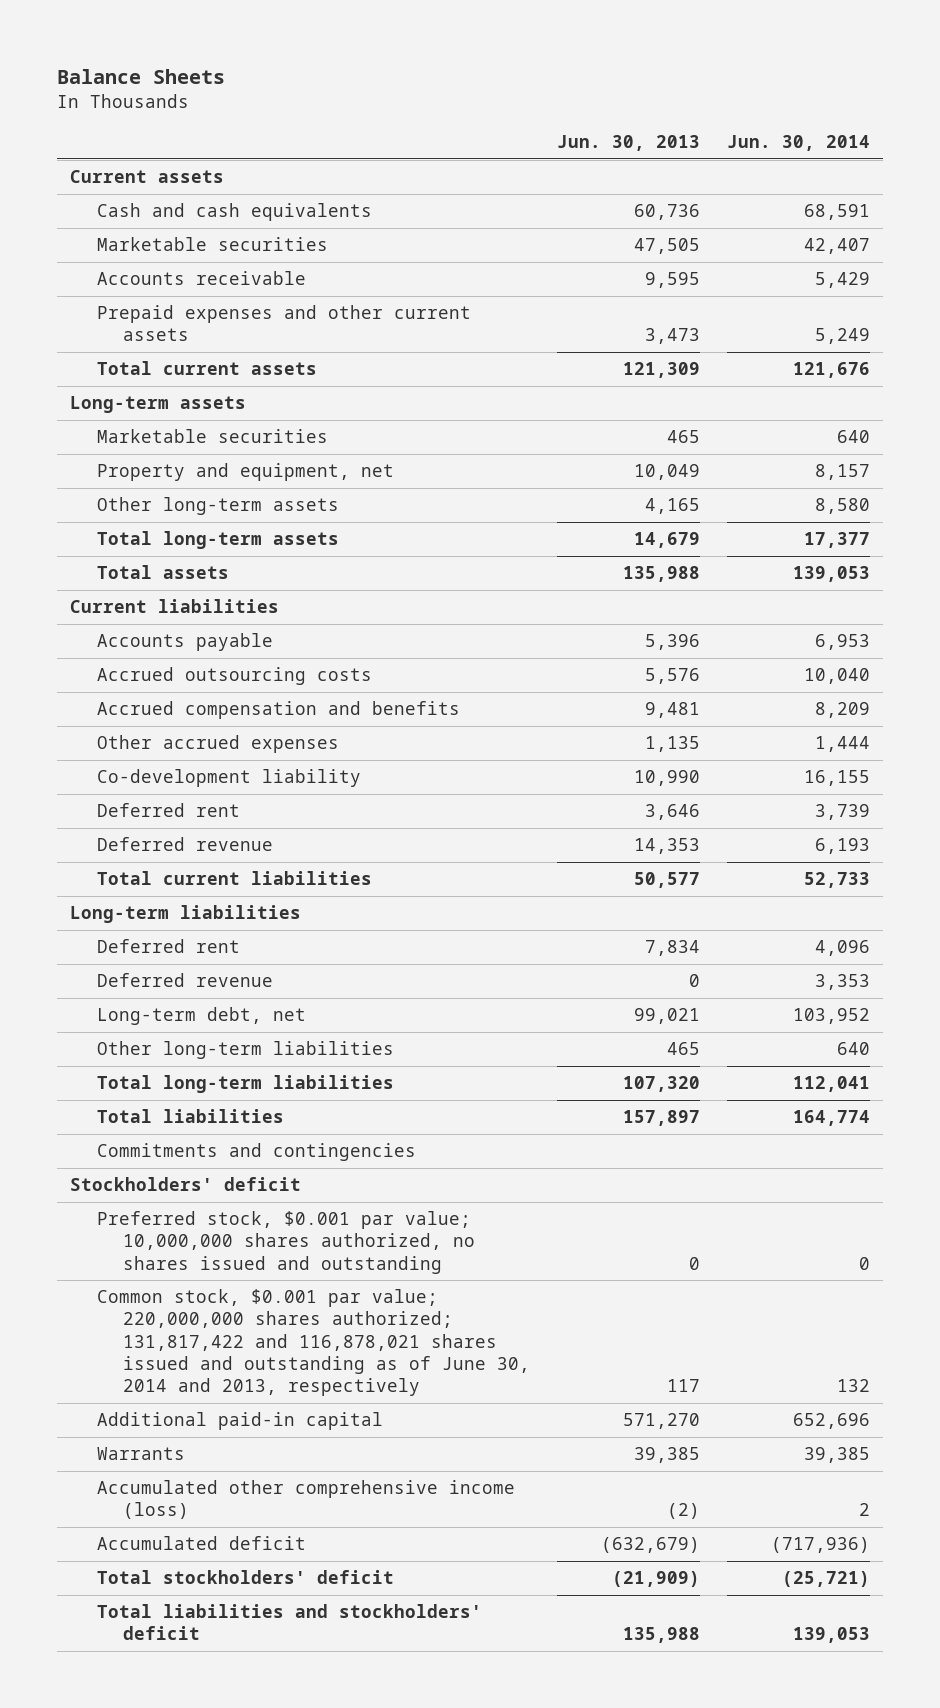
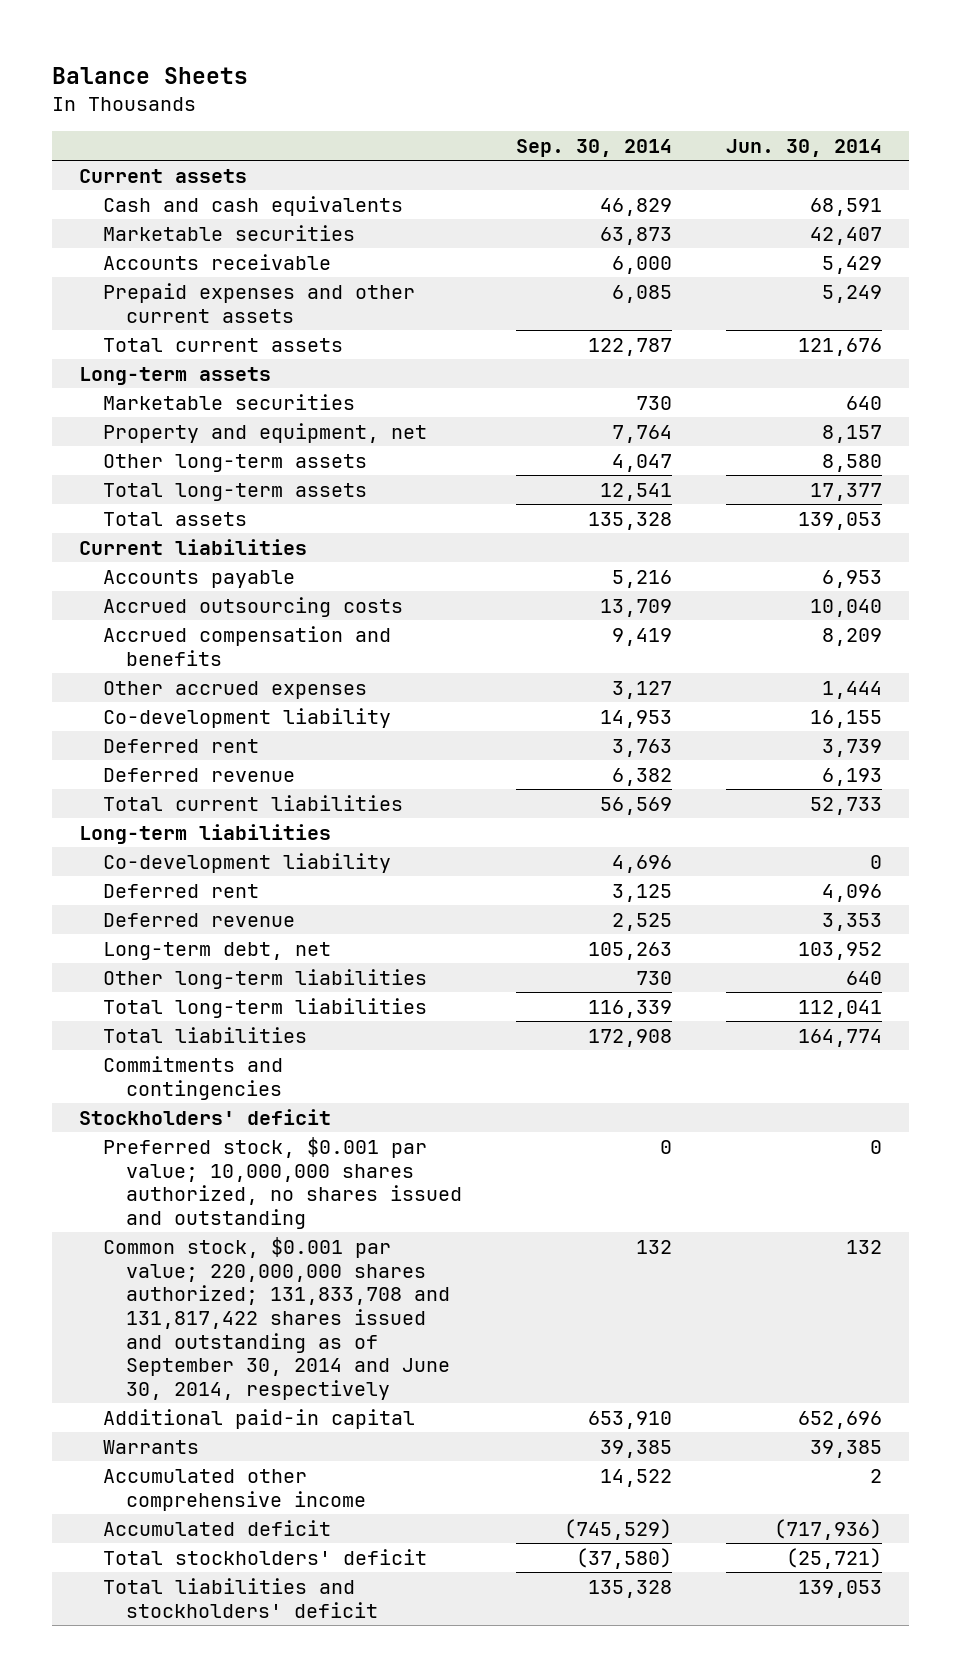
[556,135,700,152] Jun. 30, 2013 -> none
none -> [516,138,673,157] Sep. 30, 2014
none -> [102,853,391,874] Co-development liability
[96,1289,531,1397] Common stock, $0.001 par value; 220,000,000 shares authorized; 131,817,422 and 116,878,021 shares issued and outstanding as of June 30, 2014 and 2013, respectively -> [102,1237,451,1400] Common stock, $0.001 par value; 220,000,000 shares authorized; 131,833,708 and 131,817,422 shares issued and outstanding as of September 30, 2014 and June 30, 2014, respectively
[96,1480,515,1520] Accumulated other comprehensive income (loss) -> [102,1469,367,1511] Accumulated other comprehensive income

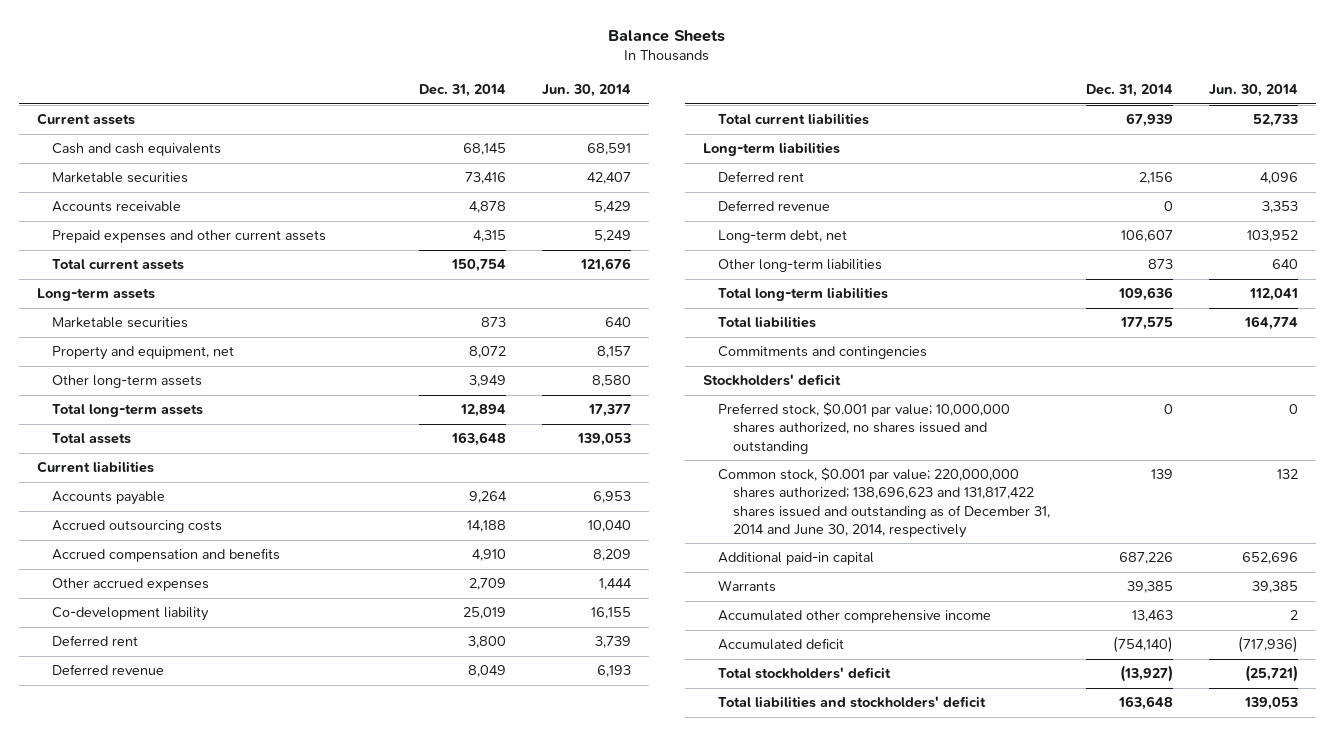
[516,138,673,157] Sep. 30, 2014 -> none
none -> [419,84,507,98] Dec. 31, 2014
[102,853,391,874] Co-development liability -> none
[102,1237,451,1400] Common stock, $0.001 par value; 220,000,000 shares authorized; 131,833,708 and 131,817,422 shares issued and outstanding as of September 30, 2014 and June 30, 2014, respectively -> [718,467,1051,538] Common stock, $0.001 par value; 220,000,000 shares authorized; 138,696,623 and 131,817,422 shares issued and outstanding as of December 31, 2014 and June 30, 2014, respectively

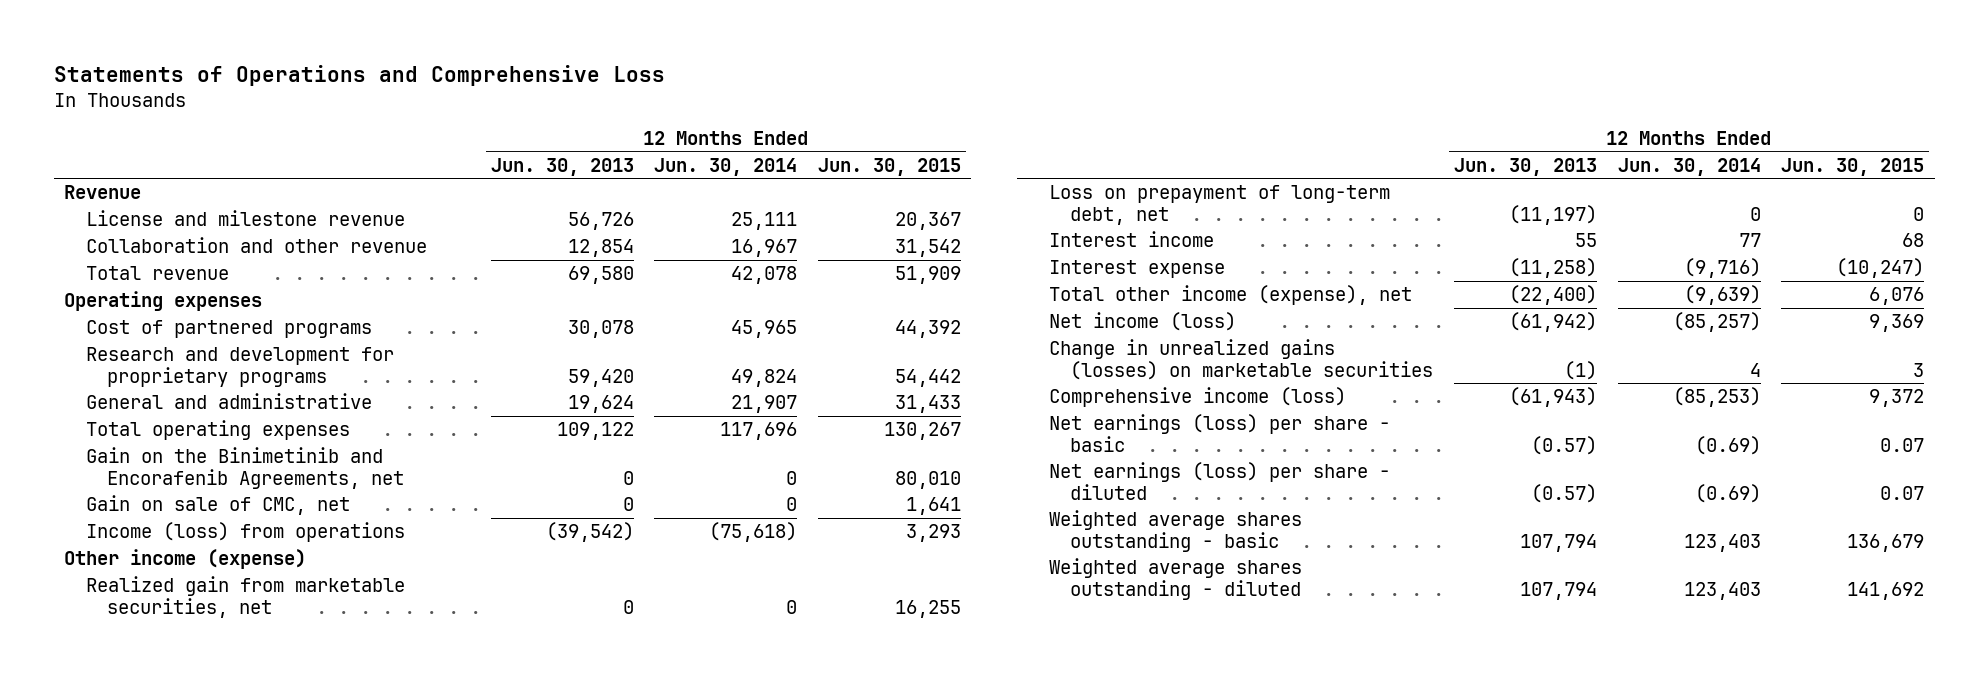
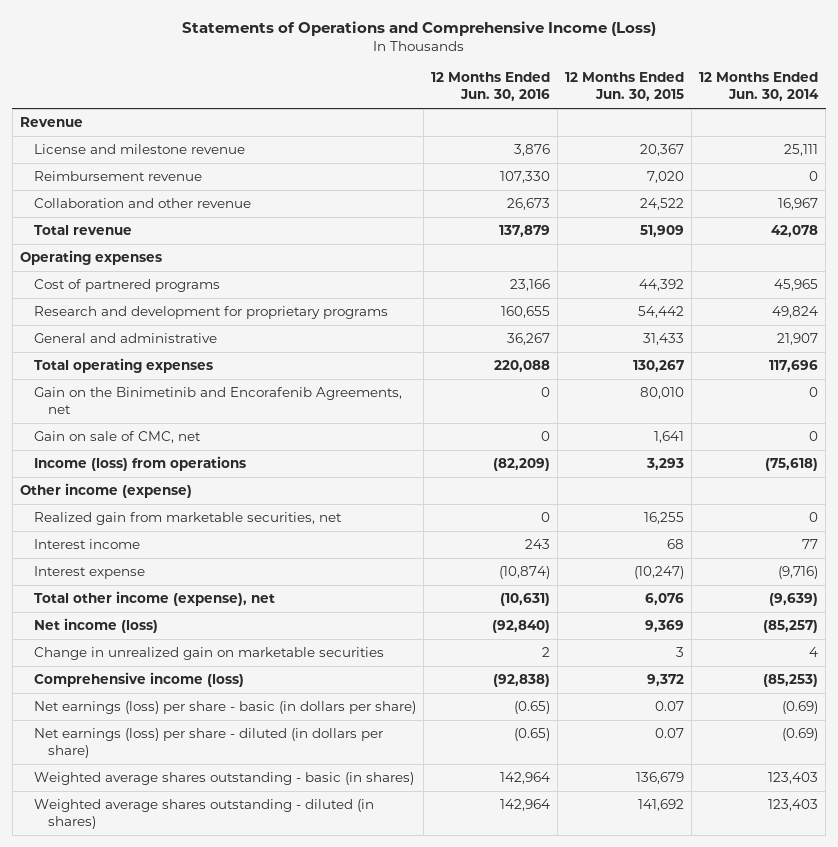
[53,65,665,87] Statements of Operations and Comprehensive Loss -> [181,20,656,36] Statements of Operations and Comprehensive Income (Loss)
[490,157,634,176] Jun. 30, 2013 -> none
none -> [430,72,550,102] 12 Months Ended Jun. 30, 2016
none -> [33,171,202,182] Reimbursement revenue
[895,238,962,257] 31,542 -> [640,198,685,211] 24,522
[1048,184,1390,225] Loss on prepayment of long-term debt, net -> none
[1048,338,1434,380] Change in unrealized gains (losses) on marketable securities -> [33,647,384,661] Change in unrealized gain on marketable securities
[1048,413,1390,452] Net earnings (loss) per share - basic -> [33,701,416,715] Net earnings (loss) per share - basic (in dollars per share)
[1048,461,1390,500] Net earnings (loss) per share - diluted -> [33,728,383,759] Net earnings (loss) per share - diluted (in dollars per share)
[1048,509,1302,552] Weighted average shares outstanding - basic -> [33,772,414,786] Weighted average shares outstanding - basic (in shares)
[1048,557,1302,600] Weighted average shares outstanding - diluted -> [33,799,374,830] Weighted average shares outstanding - diluted (in shares)

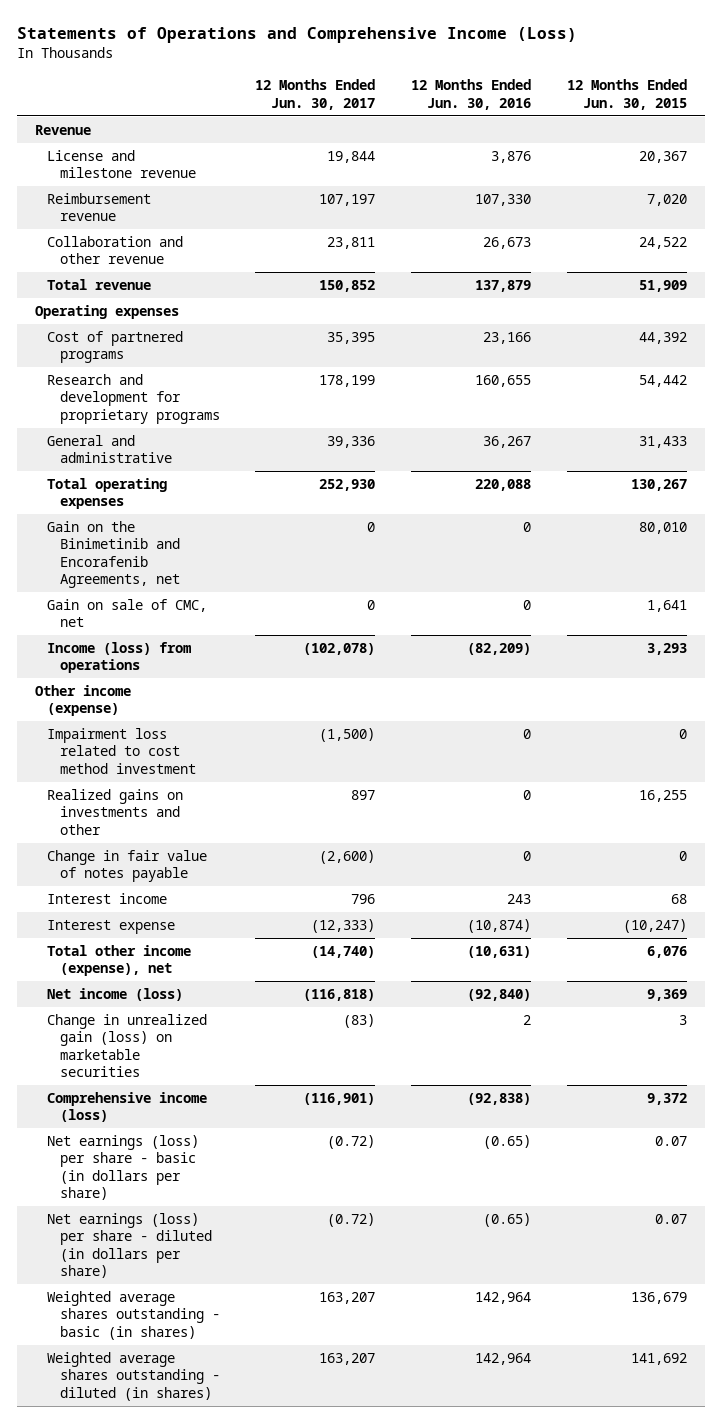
[699,72,820,102] 12 Months Ended Jun. 30, 2014 -> none
none -> [255,79,376,110] 12 Months Ended Jun. 30, 2017
none -> [47,728,196,774] Impairment loss related to cost method investment
[33,512,342,526] Realized gain from marketable securities, net -> [47,789,184,835] Realized gains on investments and other
none -> [47,850,208,883] Change in fair value of notes payable
[33,647,384,661] Change in unrealized gain on marketable securities -> [47,1014,208,1077] Change in unrealized gain (loss) on marketable securities

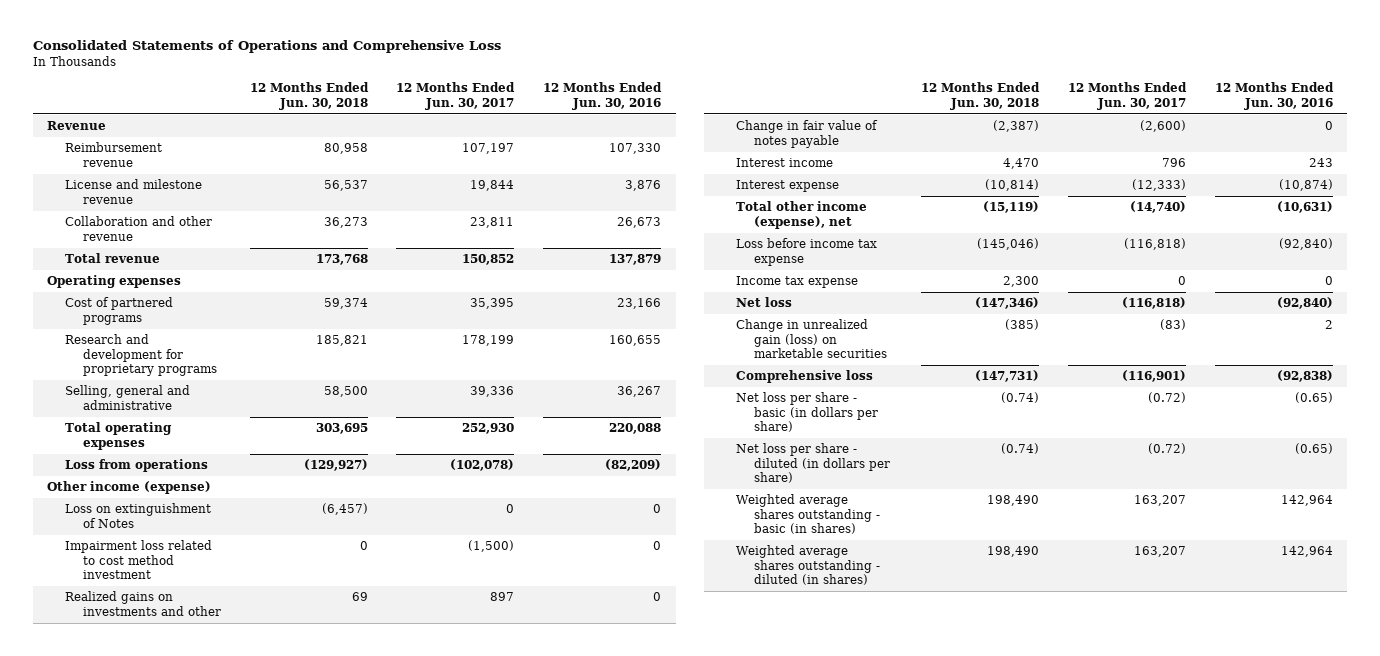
[17,27,578,44] Statements of Operations and Comprehensive Income (Loss) -> [32,40,501,54] Consolidated Statements of Operations and Comprehensive Loss
[567,79,688,110] 12 Months Ended Jun. 30, 2015 -> none
none -> [249,82,369,110] 12 Months Ended Jun. 30, 2018
[47,150,196,179] License and milestone revenue -> [64,179,202,204] License and milestone revenue
[47,435,172,464] General and administrative -> [64,385,190,410] Selling, general and administrative
[47,521,180,588] Gain on the Binimetinib and Encorafenib Agreements, net -> none
[47,599,208,628] Gain on sale of CMC, net -> none
[47,642,192,674] Income (loss) from operations -> [64,459,208,473] Loss from operations
none -> [64,503,211,528] Loss on extinguishment of Notes
none -> [736,238,878,266] Loss before income tax expense
none -> [736,276,859,289] Income tax expense
[47,988,184,1002] Net income (loss) -> [736,297,793,308] Net loss
[47,1092,208,1123] Comprehensive income (loss) -> [736,370,874,384] Comprehensive loss
[47,1135,200,1200] Net earnings (loss) per share - basic (in dollars per share) -> [736,392,879,432] Net loss per share - basic (in dollars per share)
[47,1213,212,1278] Net earnings (loss) per share - diluted (in dollars per share) -> [736,443,891,483] Net loss per share - diluted (in dollars per share)

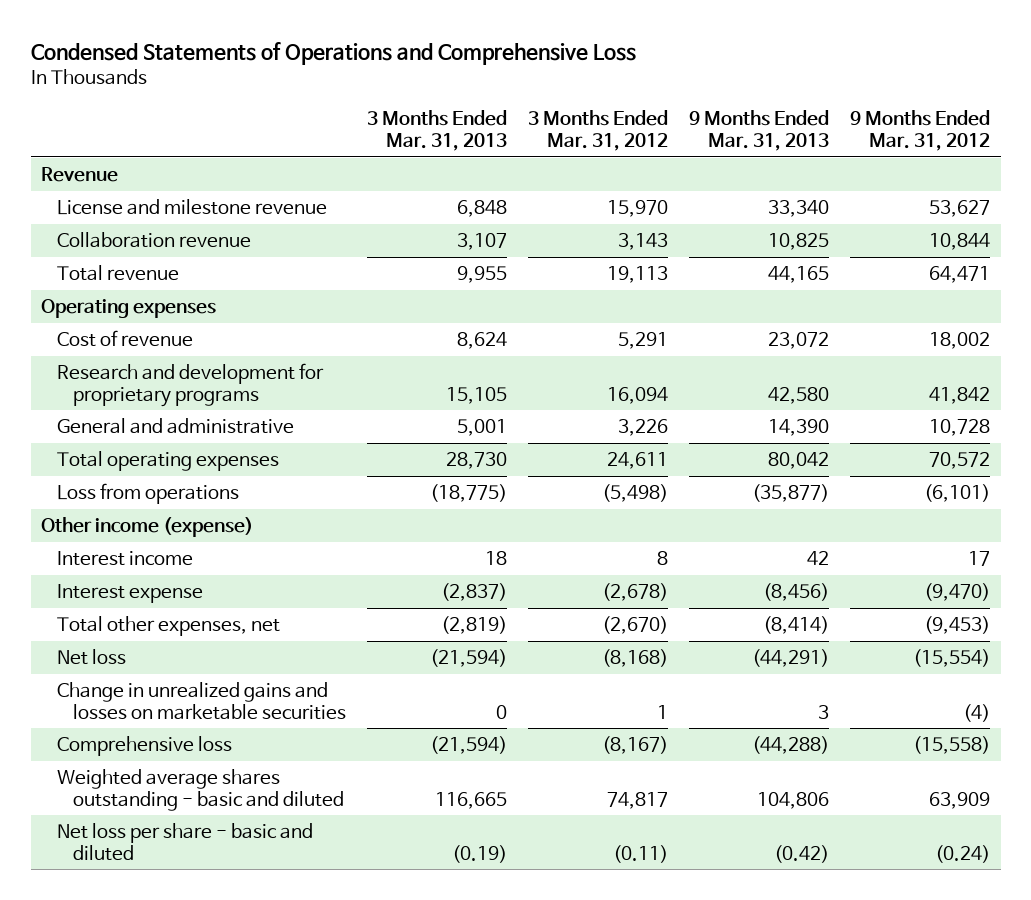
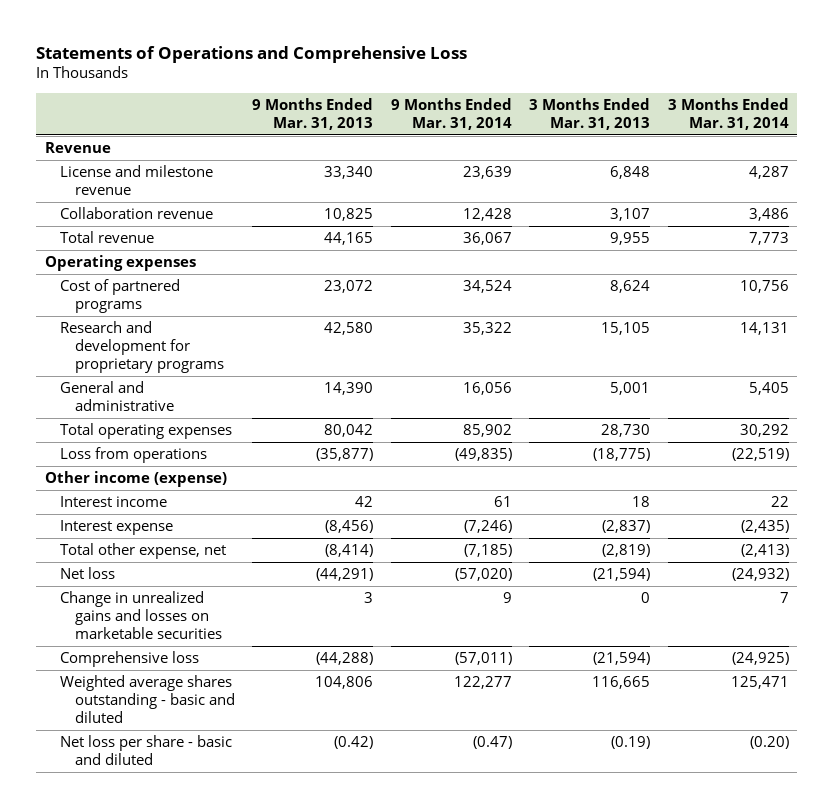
[30,42,636,66] Condensed Statements of Operations and Comprehensive Loss -> [36,45,468,63] Statements of Operations and Comprehensive Loss
[527,110,668,151] 3 Months Ended Mar. 31, 2012 -> none
[850,110,991,151] 9 Months Ended Mar. 31, 2012 -> none
none -> [390,97,512,130] 9 Months Ended Mar. 31, 2014
none -> [667,97,789,130] 3 Months Ended Mar. 31, 2014
[57,329,194,347] Cost of revenue -> [59,279,180,314] Cost of partnered programs
[57,615,281,636] Total other expenses, net -> [59,543,226,560] Total other expense, net

